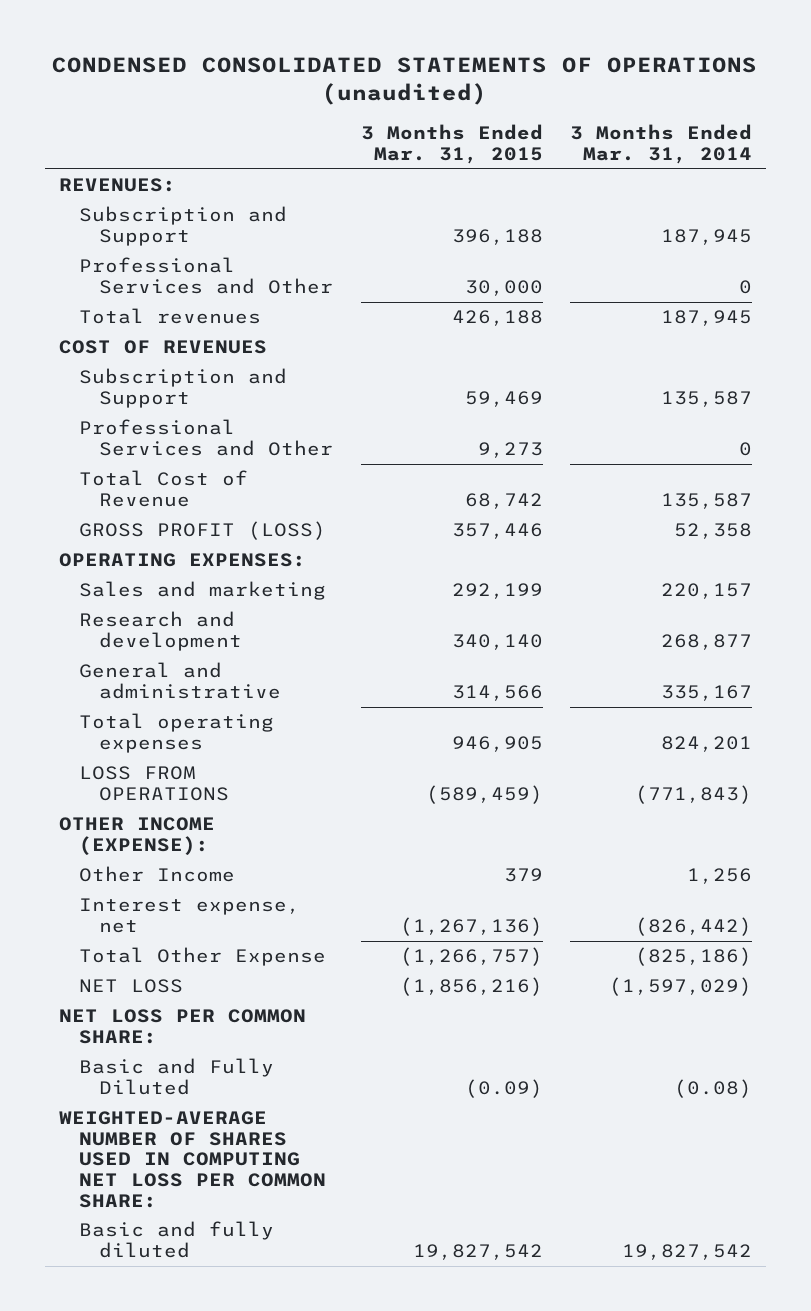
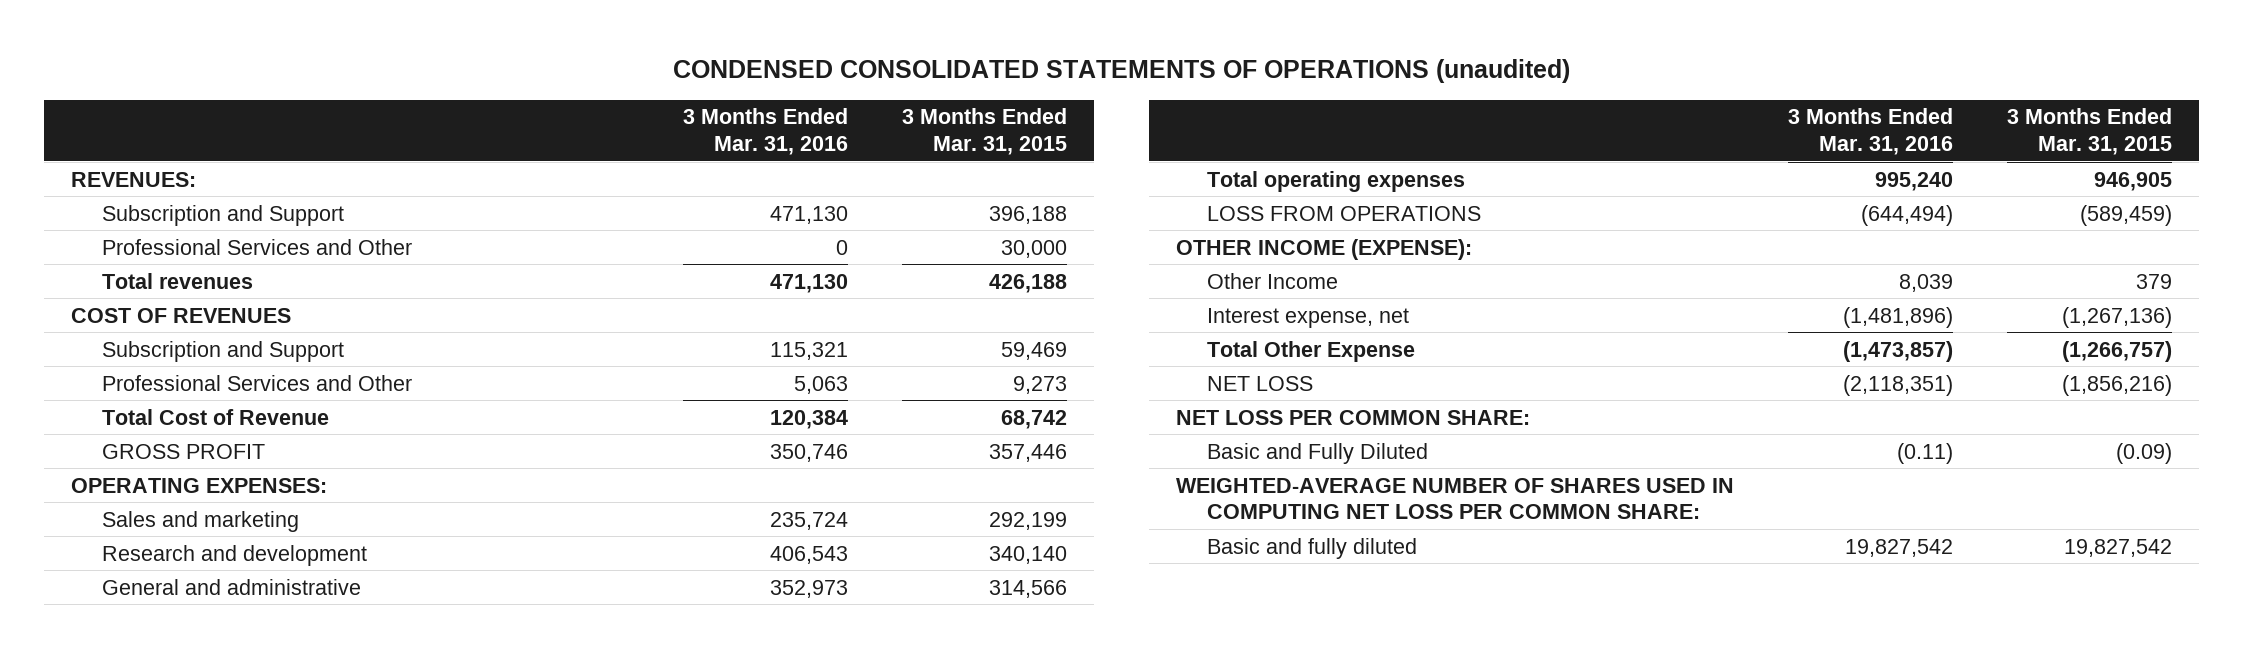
[570,124,753,164] 3 Months Ended Mar. 31, 2014 -> none
none -> [683,108,849,156] 3 Months Ended Mar. 31, 2016
[78,521,326,541] GROSS PROFIT (LOSS) -> [102,443,266,459] GROSS PROFIT

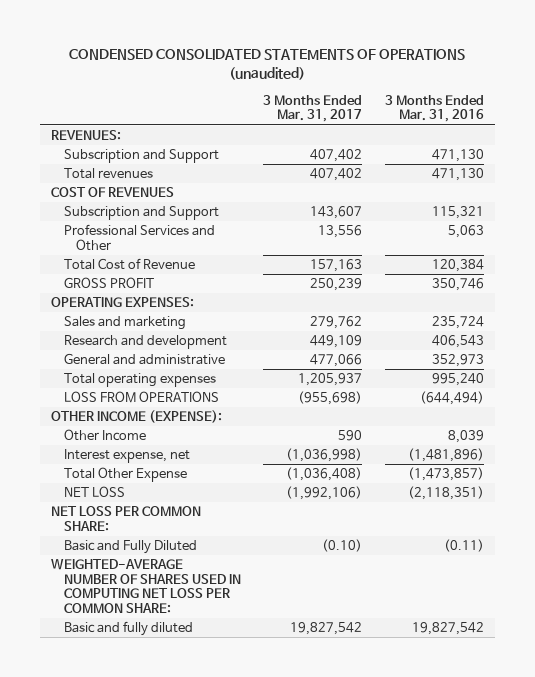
[902,108,1068,156] 3 Months Ended Mar. 31, 2015 -> none
none -> [263,94,363,123] 3 Months Ended Mar. 31, 2017
[102,238,413,255] Professional Services and Other -> none

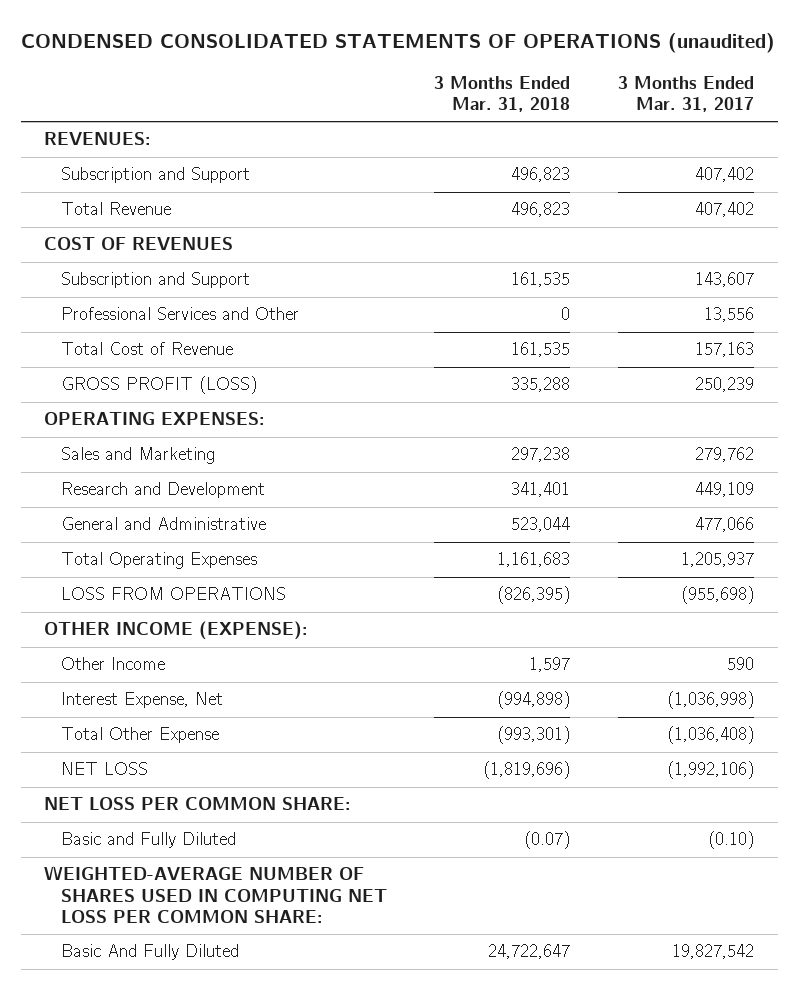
[384,94,484,123] 3 Months Ended Mar. 31, 2016 -> none
none -> [434,75,571,113] 3 Months Ended Mar. 31, 2018
[63,168,153,180] Total revenues -> [60,202,171,216] Total Revenue
[63,277,154,289] GROSS PROFIT -> [60,376,257,395] GROSS PROFIT (LOSS)
[63,316,186,331] Sales and marketing -> [60,447,215,465] Sales and Marketing
[63,335,227,350] Research and development -> [60,482,265,499] Research and Development
[63,353,225,366] General and administrative -> [60,517,266,531] General and Administrative
[63,373,216,388] Total operating expenses -> [60,552,257,570] Total Operating Expenses
[63,449,190,464] Interest expense, net -> [60,692,223,709] Interest Expense, Net
[63,621,193,637] Basic and fully diluted -> [60,944,239,961] Basic And Fully Diluted

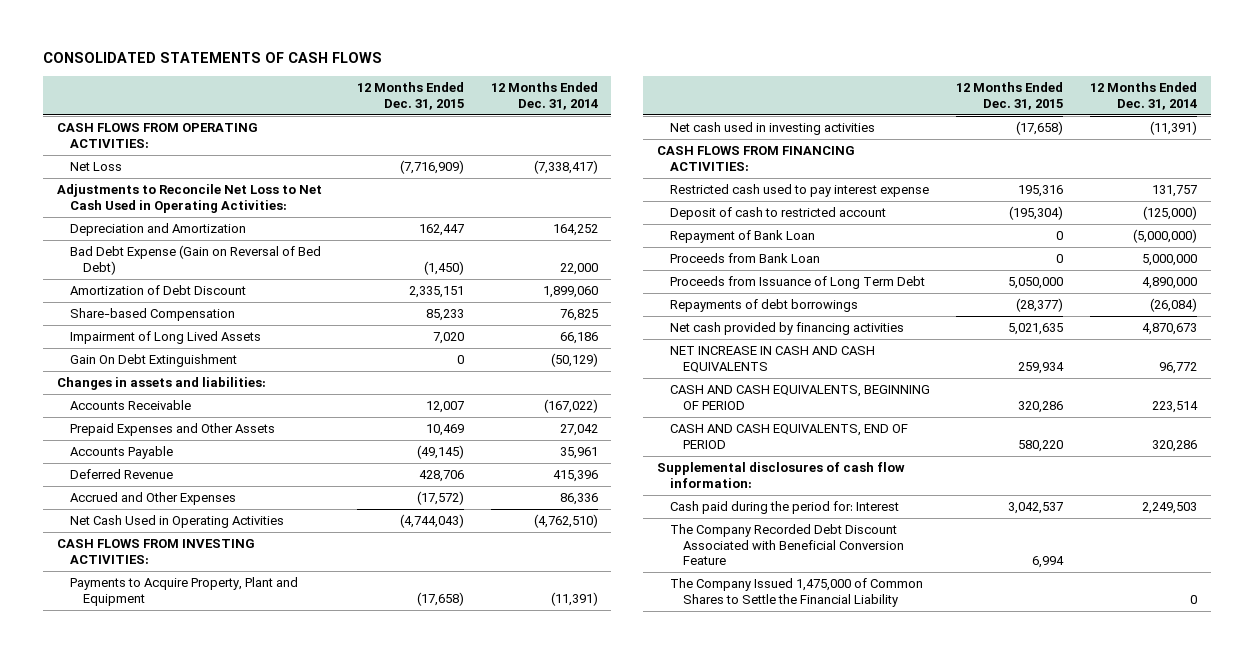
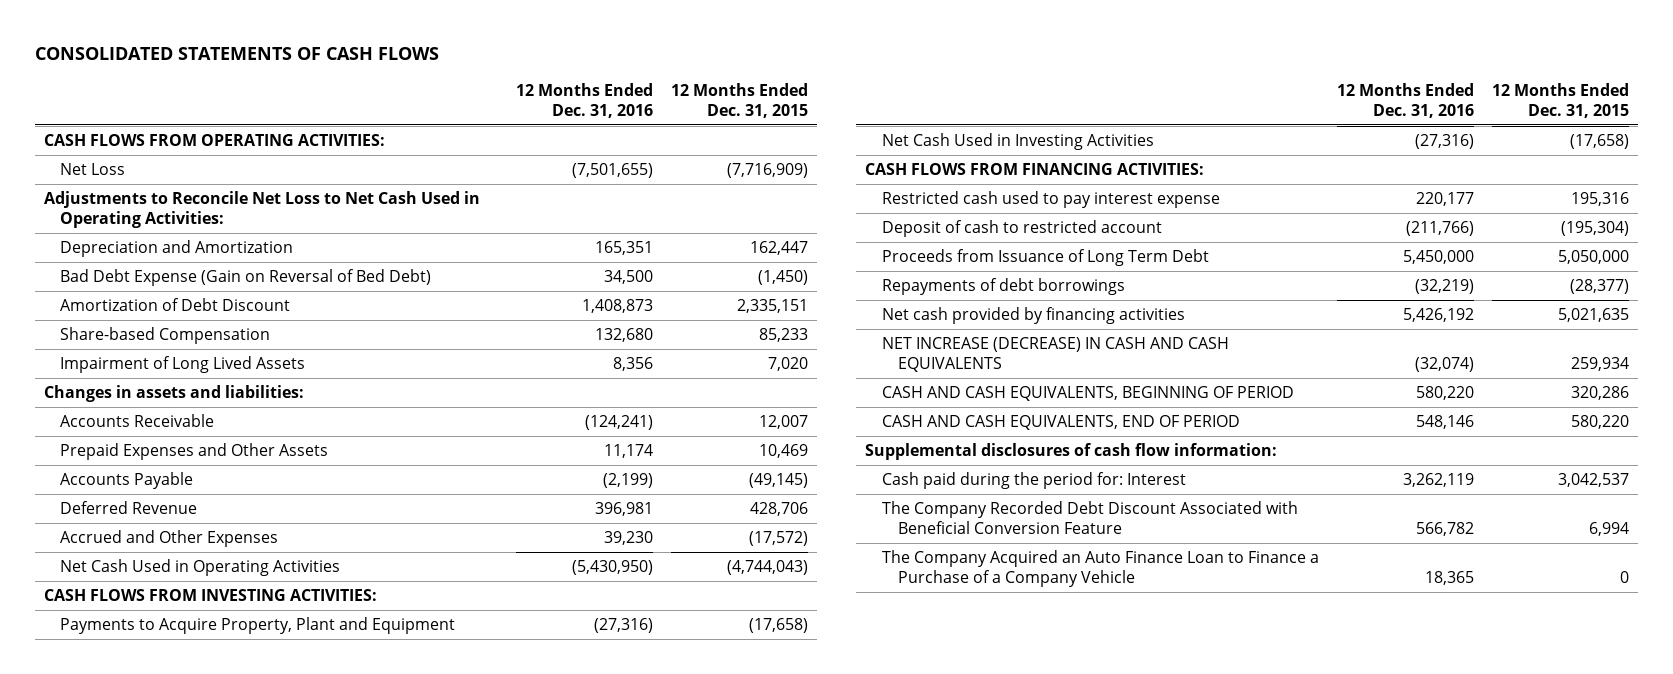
[490,82,598,110] 12 Months Ended Dec. 31, 2014 -> none
none -> [515,82,653,118] 12 Months Ended Dec. 31, 2016
[69,354,237,368] Gain On Debt Extinguishment -> none
[669,122,875,136] Net cash used in investing activities -> [881,133,1154,151] Net Cash Used in Investing Activities
[669,230,815,244] Repayment of Bank Loan -> none
[669,253,820,264] Proceeds from Bank Loan -> none
[669,346,875,373] NET INCREASE IN CASH AND CASH EQUIVALENTS -> [881,337,1229,373] NET INCREASE (DECREASE) IN CASH AND CASH EQUIVALENTS
[669,578,923,607] The Company Issued 1,475,000 of Common Shares to Settle the Financial Liability -> none
none -> [881,550,1319,588] The Company Acquired an Auto Finance Loan to Finance a Purchase of a Company Vehicle

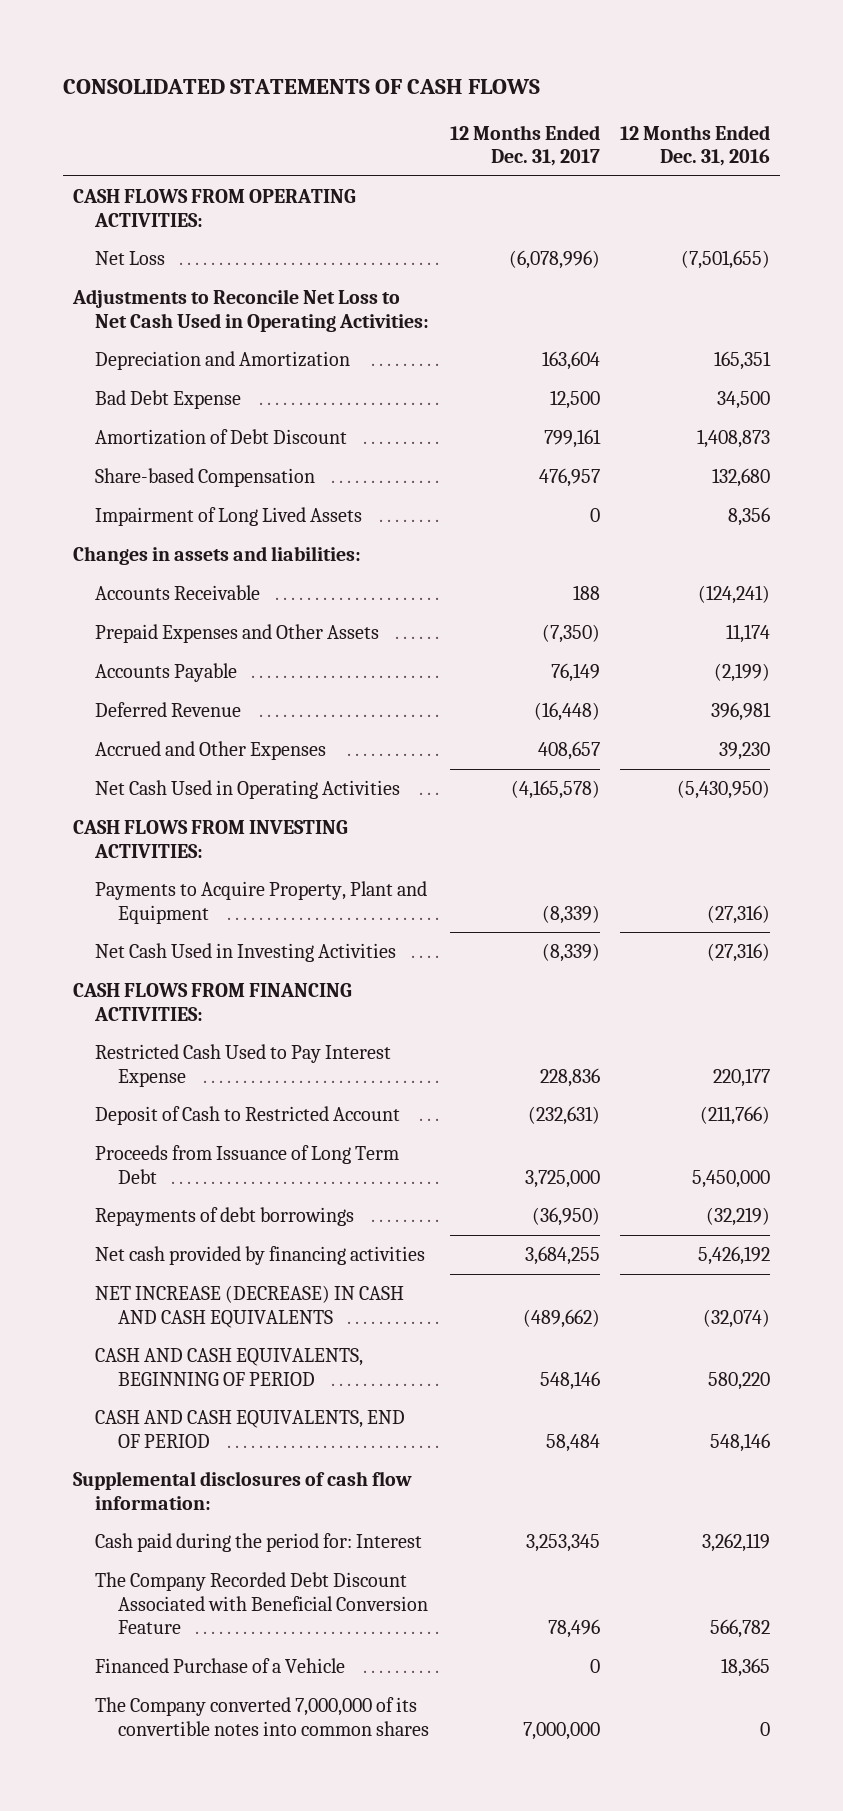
[670,82,808,118] 12 Months Ended Dec. 31, 2015 -> none
none -> [449,124,600,167] 12 Months Ended Dec. 31, 2017
[60,269,432,287] Bad Debt Expense (Gain on Reversal of Bed Debt) -> [95,390,242,410] Bad Debt Expense
[881,191,1220,209] Restricted cash used to pay interest expense -> [95,1044,392,1087] Restricted Cash Used to Pay Interest Expense
[881,220,1162,238] Deposit of cash to restricted account -> [95,1106,401,1126] Deposit of Cash to Restricted Account
[881,550,1319,588] The Company Acquired an Auto Finance Loan to Finance a Purchase of a Company Vehicle -> [95,1658,346,1674] Financed Purchase of a Vehicle
none -> [95,1697,429,1736] The Company converted 7,000,000 of its convertible notes into common shares

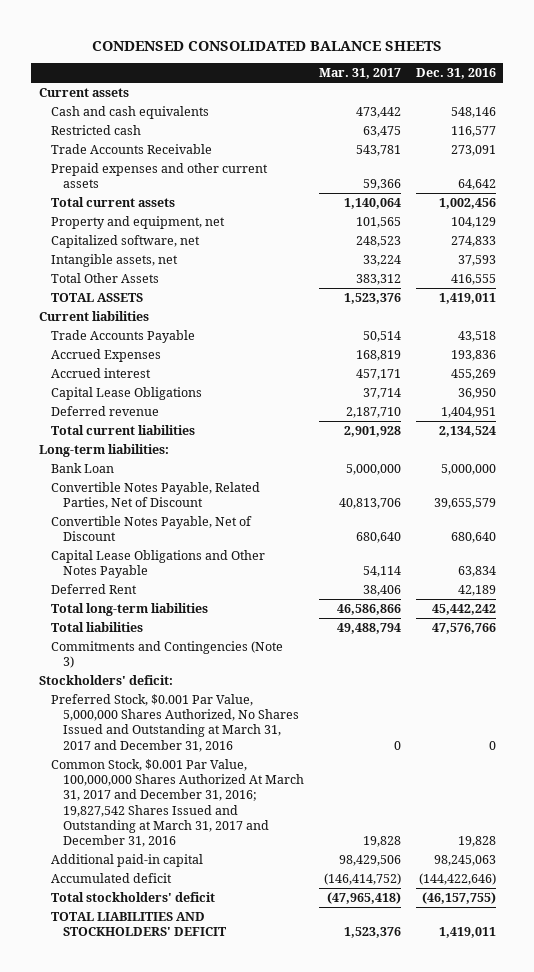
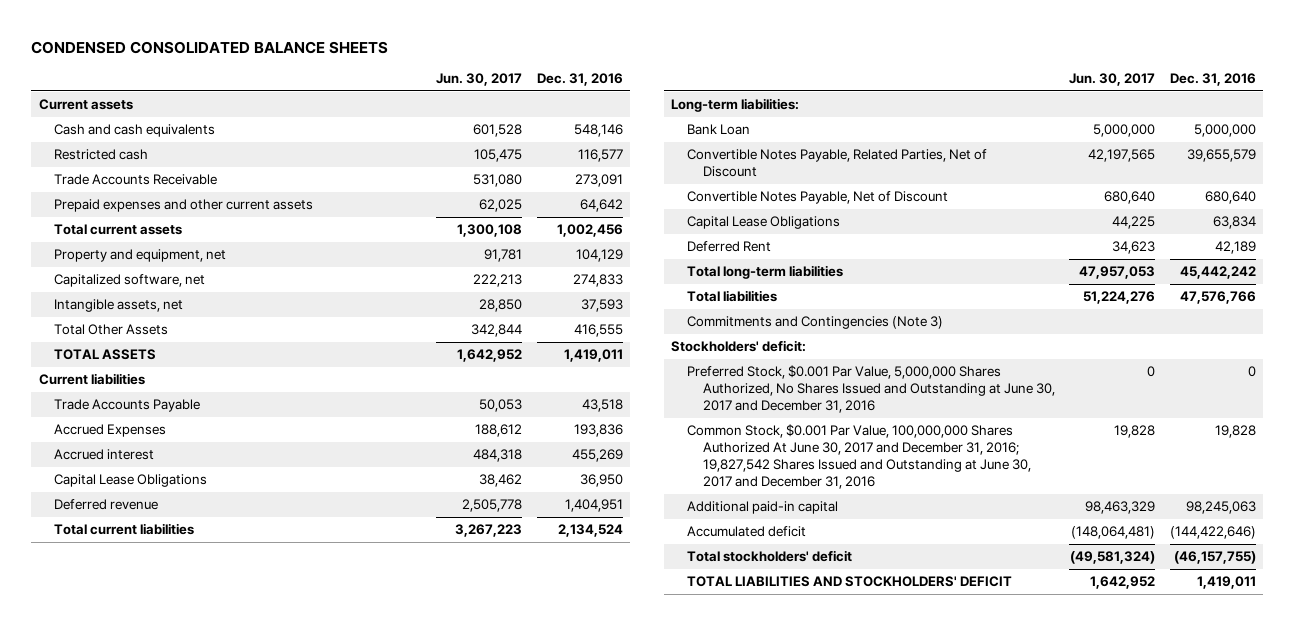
[318,68,401,80] Mar. 31, 2017 -> none
none -> [436,73,523,87] Jun. 30, 2017
[50,550,265,579] Capital Lease Obligations and Other Notes Payable -> [686,216,840,230] Capital Lease Obligations
[50,694,300,752] Preferred Stock, $0.001 Par Value, 5,000,000 Shares Authorized, No Shares Issued and Outstanding at March 31, 2017 and December 31, 2016 -> [686,365,1055,414] Preferred Stock, $0.001 Par Value, 5,000,000 Shares Authorized, No Shares Issued and Outstanding at June 30, 2017 and December 31, 2016
[50,759,305,847] Common Stock, $0.001 Par Value, 100,000,000 Shares Authorized At March 31, 2017 and December 31, 2016; 19,827,542 Shares Issued and Outstanding at March 31, 2017 and December 31, 2016 -> [686,424,1031,490] Common Stock, $0.001 Par Value, 100,000,000 Shares Authorized At June 30, 2017 and December 31, 2016; 19,827,542 Shares Issued and Outstanding at June 30, 2017 and December 31, 2016

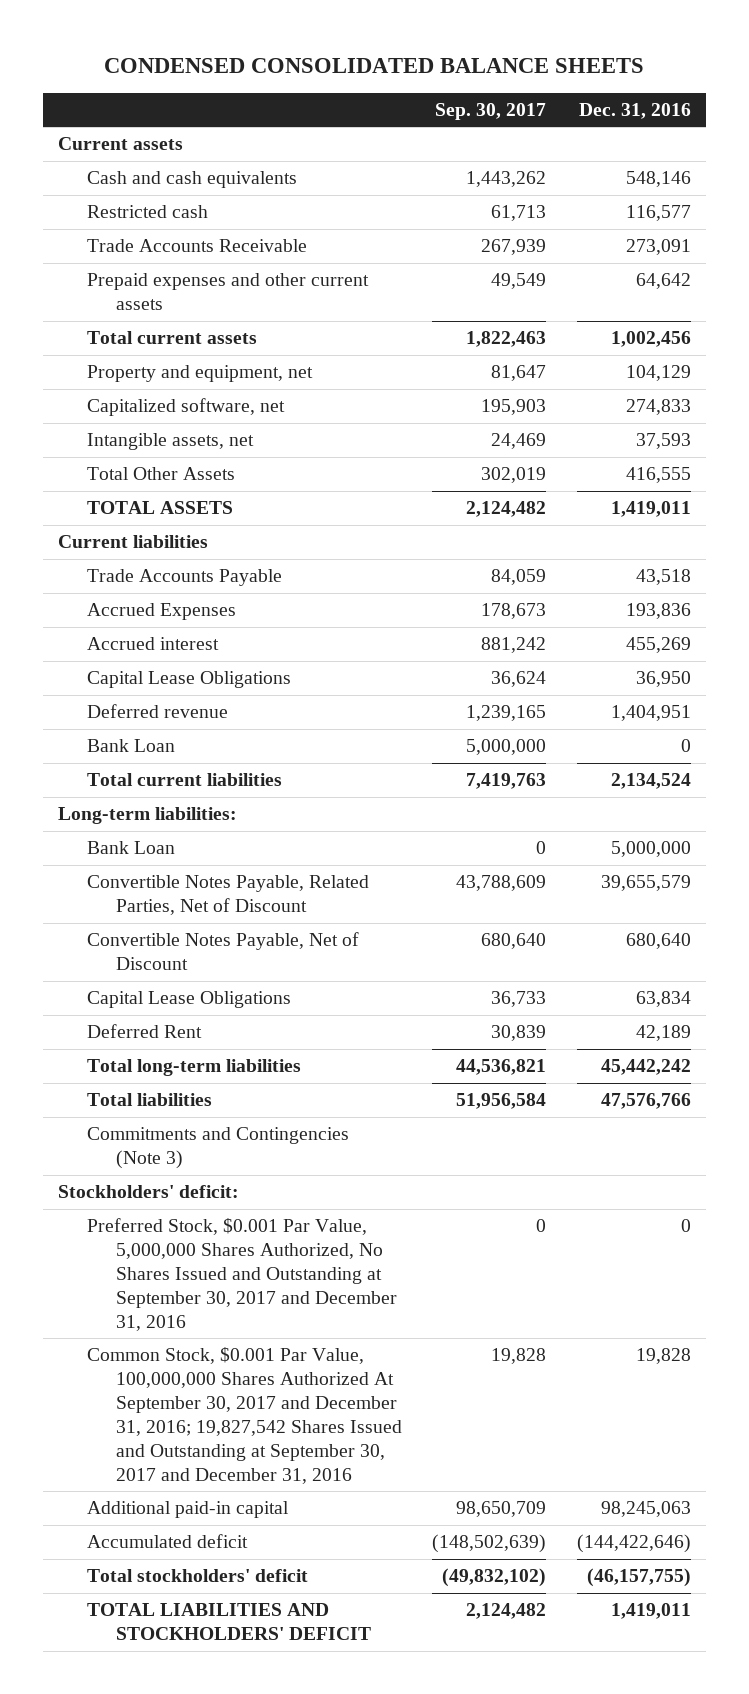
[436,73,523,87] Jun. 30, 2017 -> none
none -> [435,102,547,120] Sep. 30, 2017
none -> [86,739,175,753] Bank Loan
[686,365,1055,414] Preferred Stock, $0.001 Par Value, 5,000,000 Shares Authorized, No Shares Issued and Outstanding at June 30, 2017 and December 31, 2016 -> [86,1218,397,1331] Preferred Stock, $0.001 Par Value, 5,000,000 Shares Authorized, No Shares Issued and Outstanding at September 30, 2017 and December 31, 2016
[686,424,1031,490] Common Stock, $0.001 Par Value, 100,000,000 Shares Authorized At June 30, 2017 and December 31, 2016; 19,827,542 Shares Issued and Outstanding at June 30, 2017 and December 31, 2016 -> [86,1347,402,1484] Common Stock, $0.001 Par Value, 100,000,000 Shares Authorized At September 30, 2017 and December 31, 2016; 19,827,542 Shares Issued and Outstanding at September 30, 2017 and December 31, 2016

